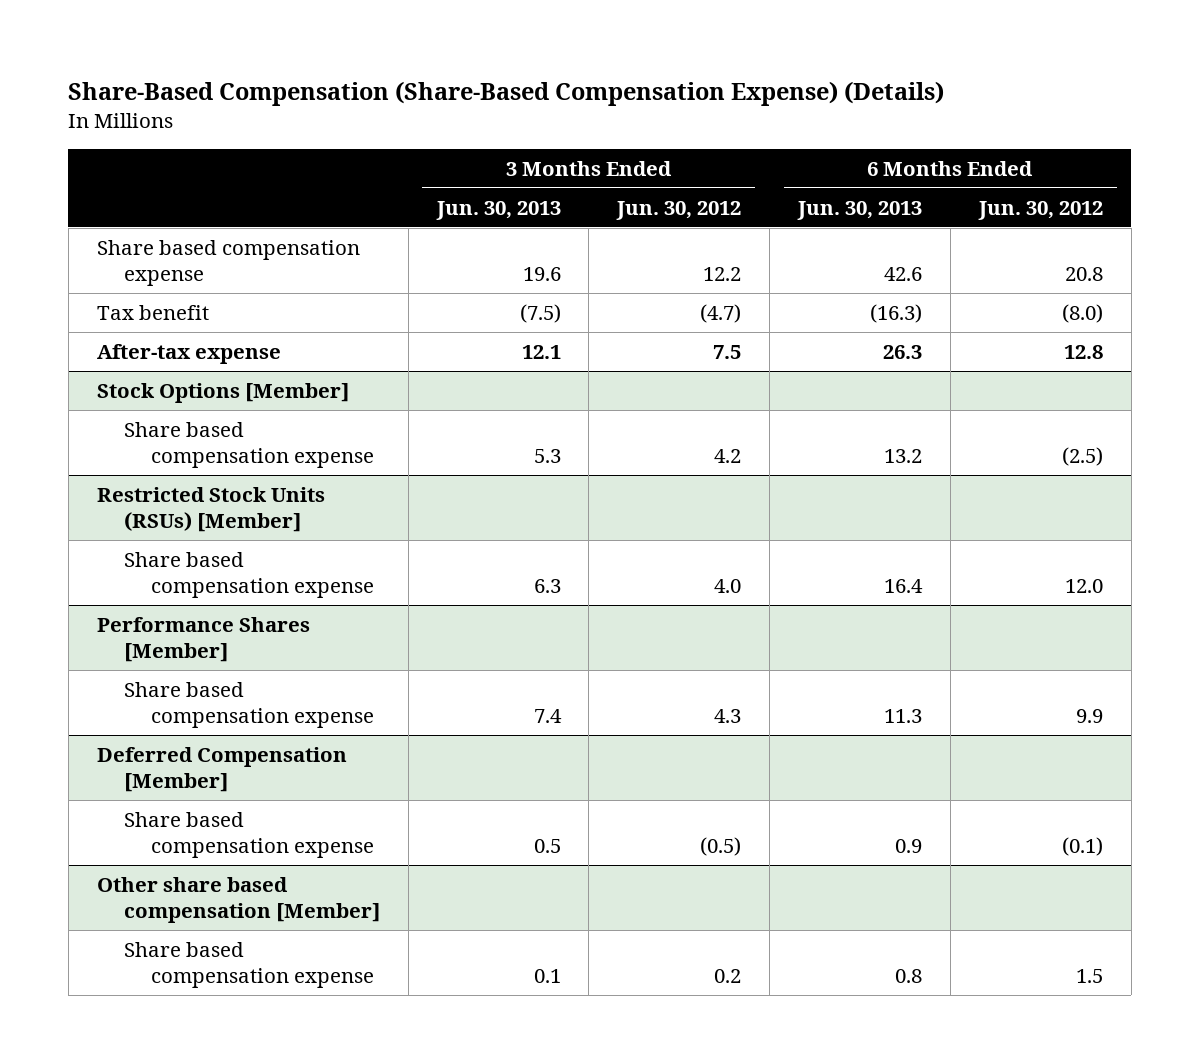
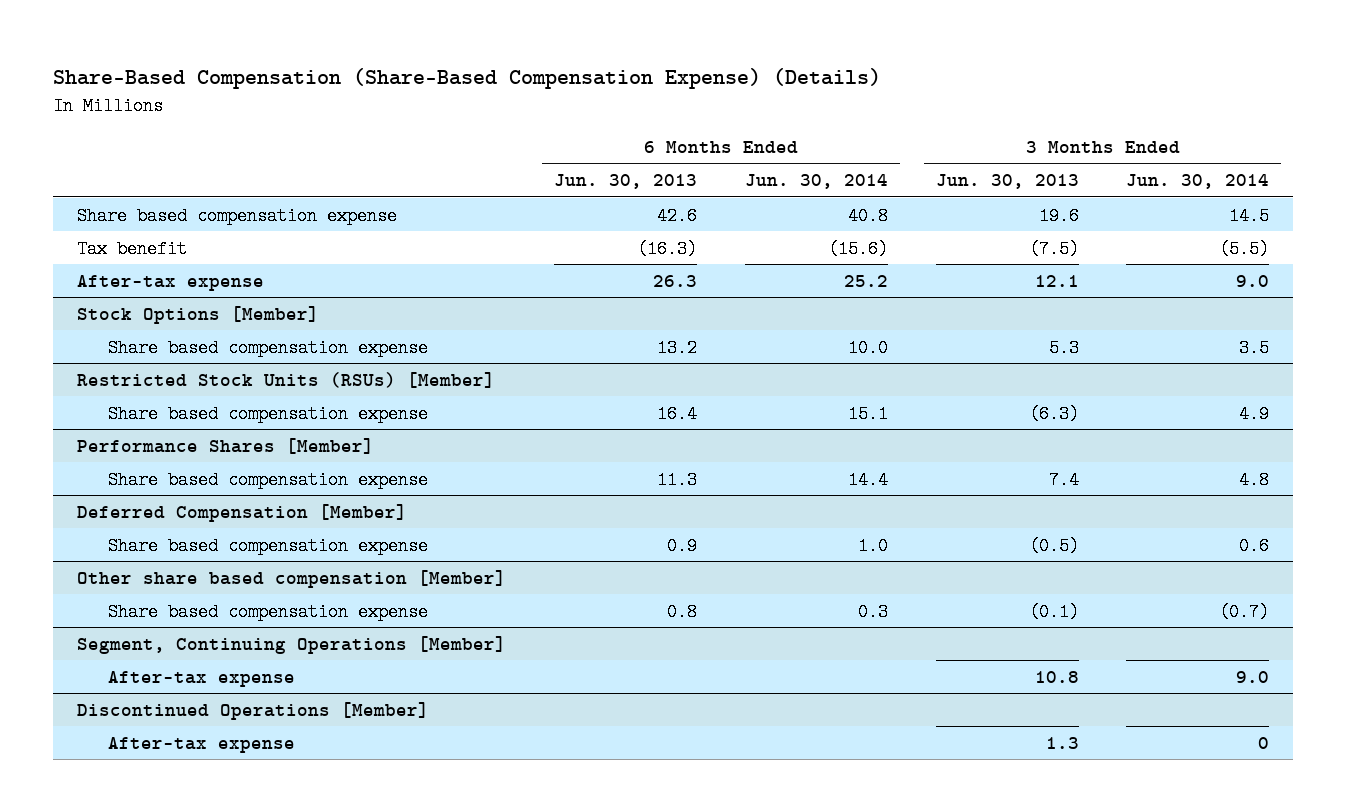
[616,200,742,220] Jun. 30, 2012 -> none
[977,200,1103,220] Jun. 30, 2012 -> none
none -> [744,174,888,190] Jun. 30, 2014
none -> [1126,174,1270,190] Jun. 30, 2014
[533,578,561,593] 6.3 -> [1028,404,1079,423] (6.3)
[533,838,561,853] 0.5 -> [1028,536,1079,555] (0.5)
[533,968,561,983] 0.1 -> [1028,602,1079,621] (0.1)
none -> [77,635,507,654] Segment, Continuing Operations [Member]
none -> [108,670,296,687] After-tax expense
none -> [77,701,430,720] Discontinued Operations [Member]
none -> [108,736,296,753] After-tax expense

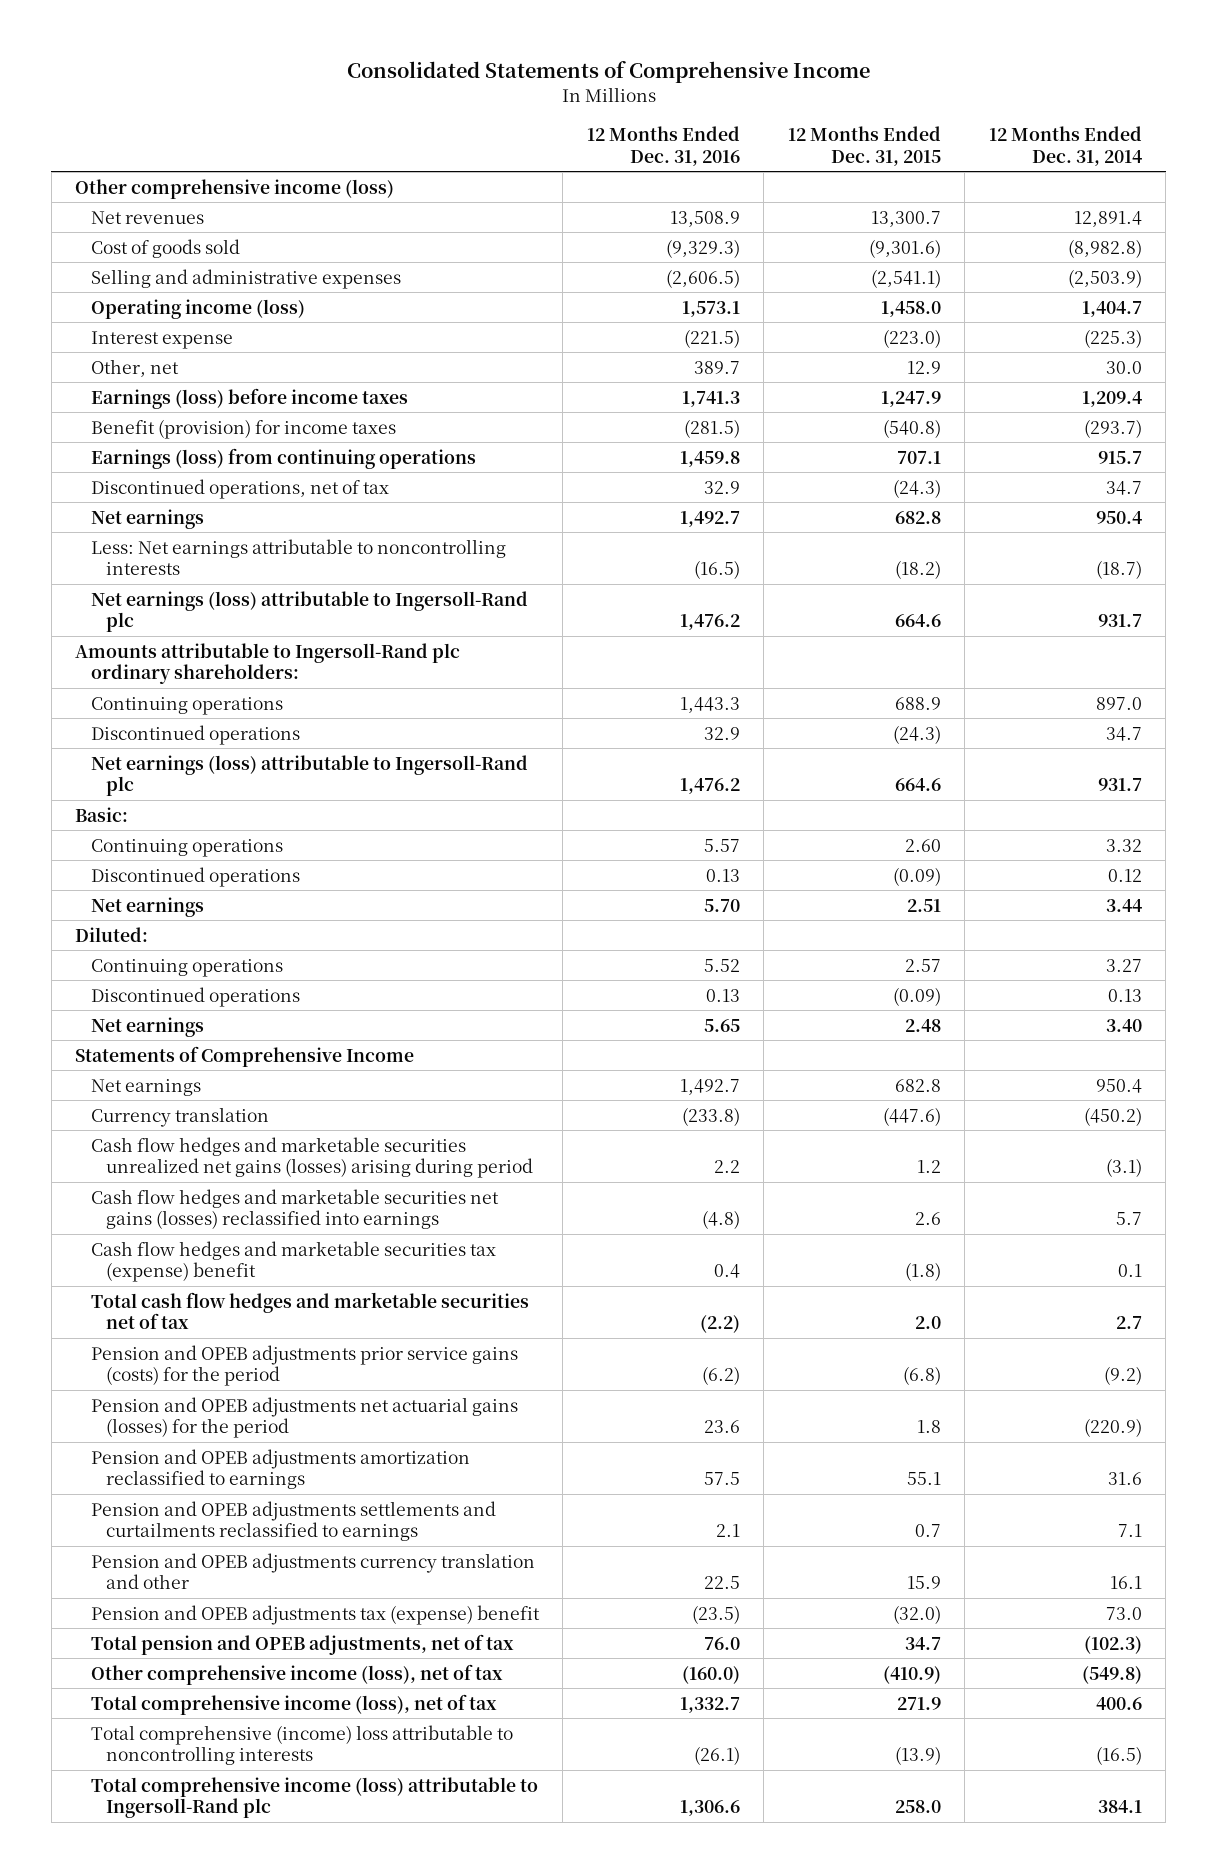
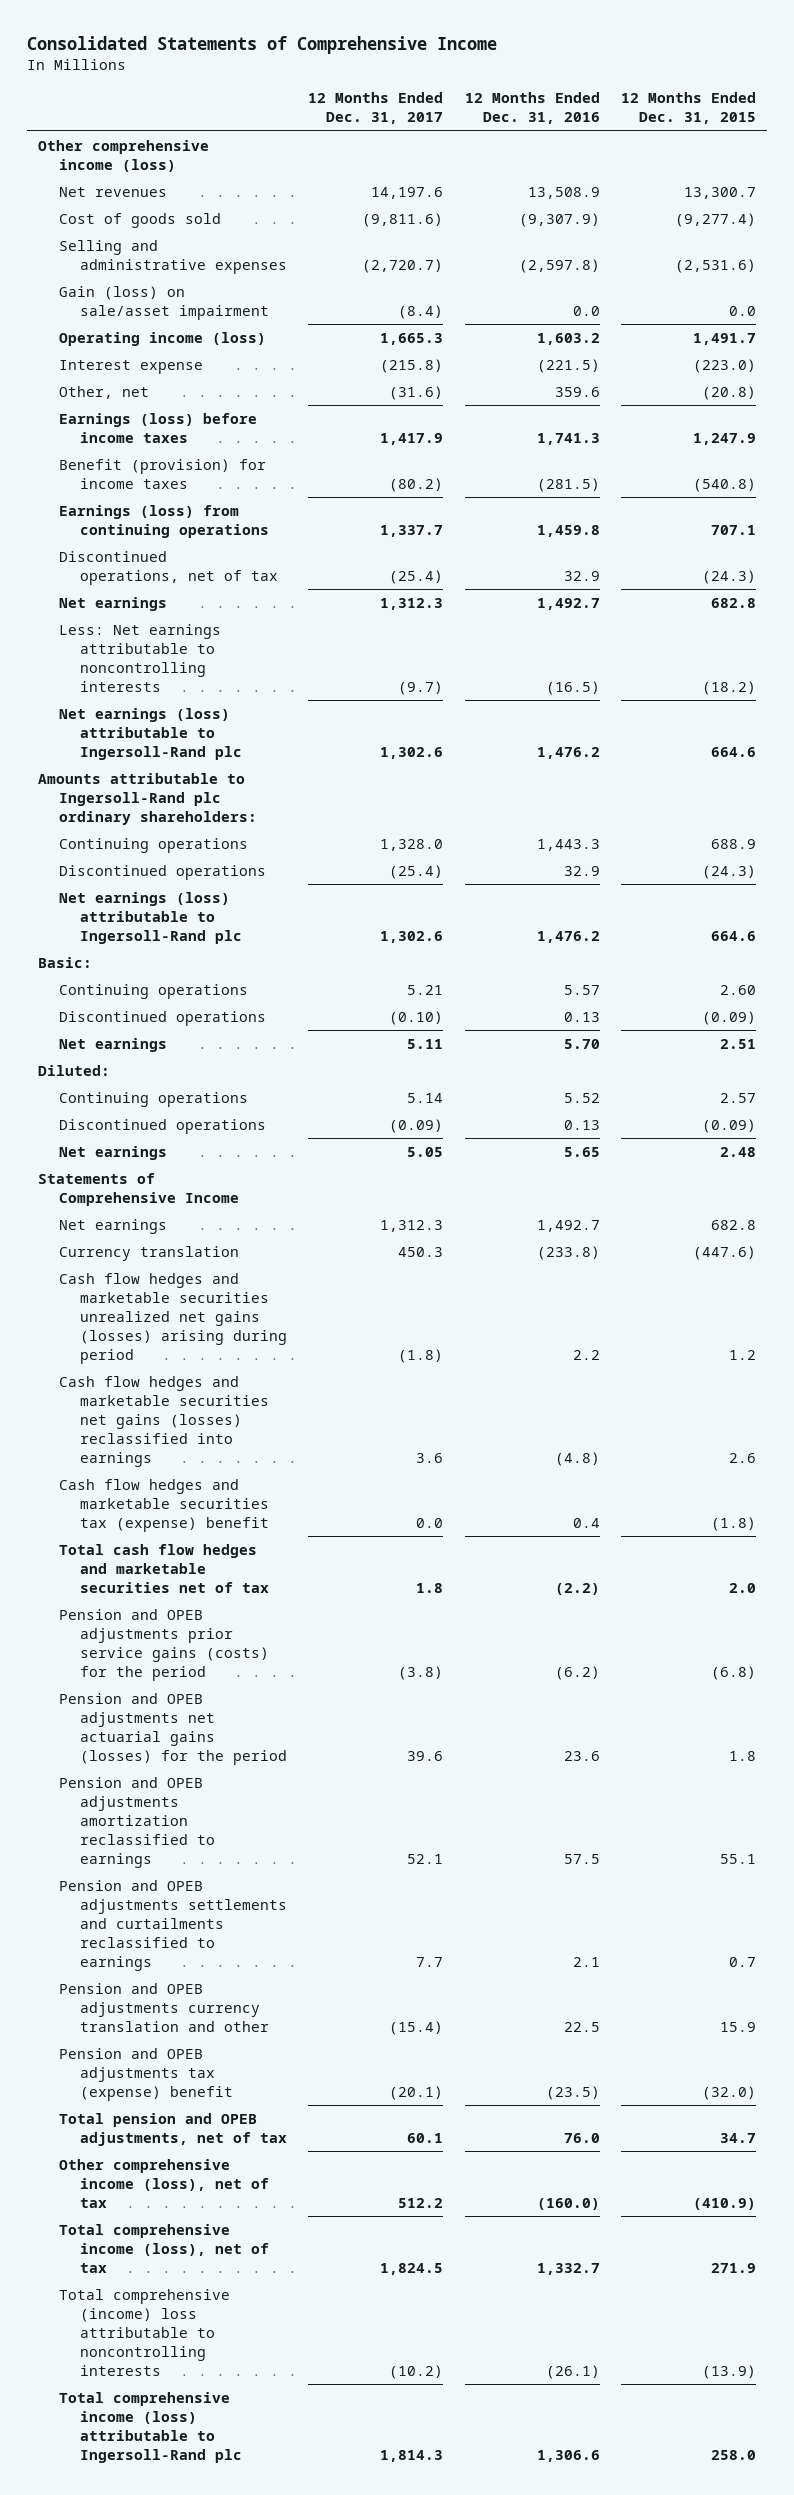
[988,126,1142,166] 12 Months Ended Dec. 31, 2014 -> none
none -> [308,92,444,125] 12 Months Ended Dec. 31, 2017
[665,238,740,258] (9,329.3) -> [518,212,600,227] (9,307.9)
[868,238,941,258] (9,301.6) -> [675,212,757,227] (9,277.4)
[665,268,740,288] (2,606.5) -> [518,258,600,273] (2,597.8)
[870,268,941,288] (2,541.1) -> [675,258,757,273] (2,531.6)
none -> [58,285,269,320] Gain (loss) on sale/asset impairment
[681,300,740,317] 1,573.1 -> [536,332,600,345] 1,603.2
[880,300,941,317] 1,458.0 -> [693,332,757,345] 1,491.7
[693,360,740,374] 389.7 -> [554,386,600,397] 359.6
[906,360,941,374] 12.9 -> [702,385,757,400] (20.8)

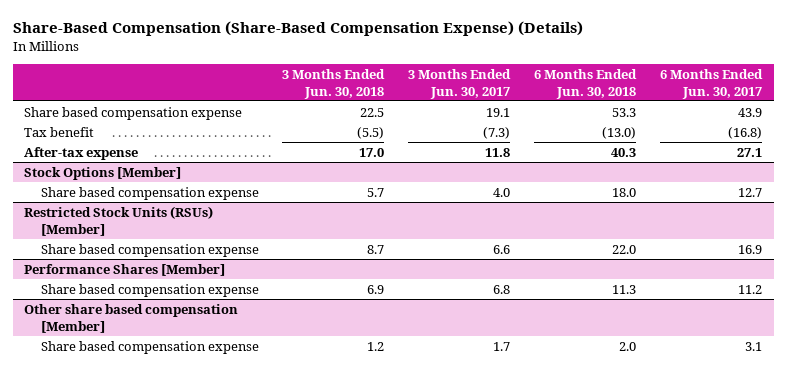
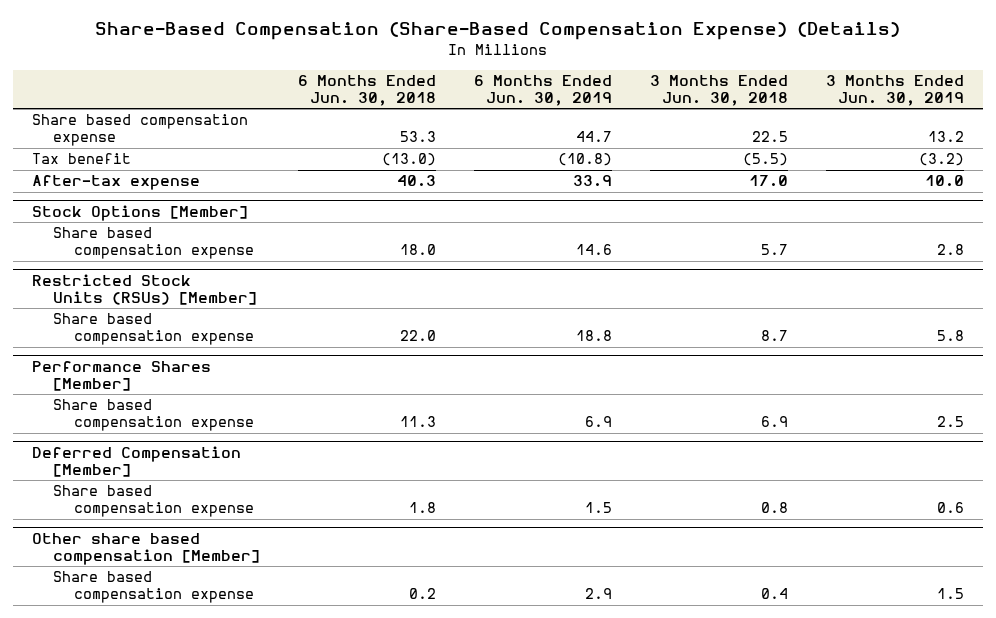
[408,68,512,99] 3 Months Ended Jun. 30, 2017 -> none
[659,68,763,99] 6 Months Ended Jun. 30, 2017 -> none
none -> [474,75,613,107] 6 Months Ended Jun. 30, 2019
none -> [826,75,965,107] 3 Months Ended Jun. 30, 2019
none -> [31,445,241,477] Deferred Compensation [Member]
none -> [53,485,255,518] Share based compensation expense
[367,341,385,351] 1.2 -> [761,588,789,600] 0.4
[619,341,637,351] 2.0 -> [409,588,437,600] 0.2

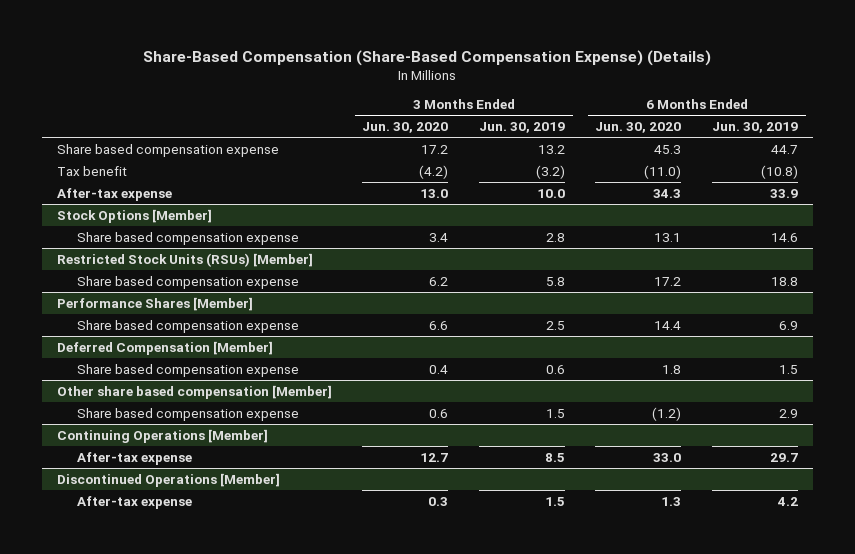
[298,75,437,107] 6 Months Ended Jun. 30, 2018 -> none
[650,75,789,107] 3 Months Ended Jun. 30, 2018 -> none
none -> [362,122,449,134] Jun. 30, 2020
none -> [595,122,682,134] Jun. 30, 2020
none -> [56,428,268,443] Continuing Operations [Member]
none -> [76,451,192,465] After-tax expense
none -> [56,472,280,487] Discontinued Operations [Member]
none -> [76,495,192,509] After-tax expense

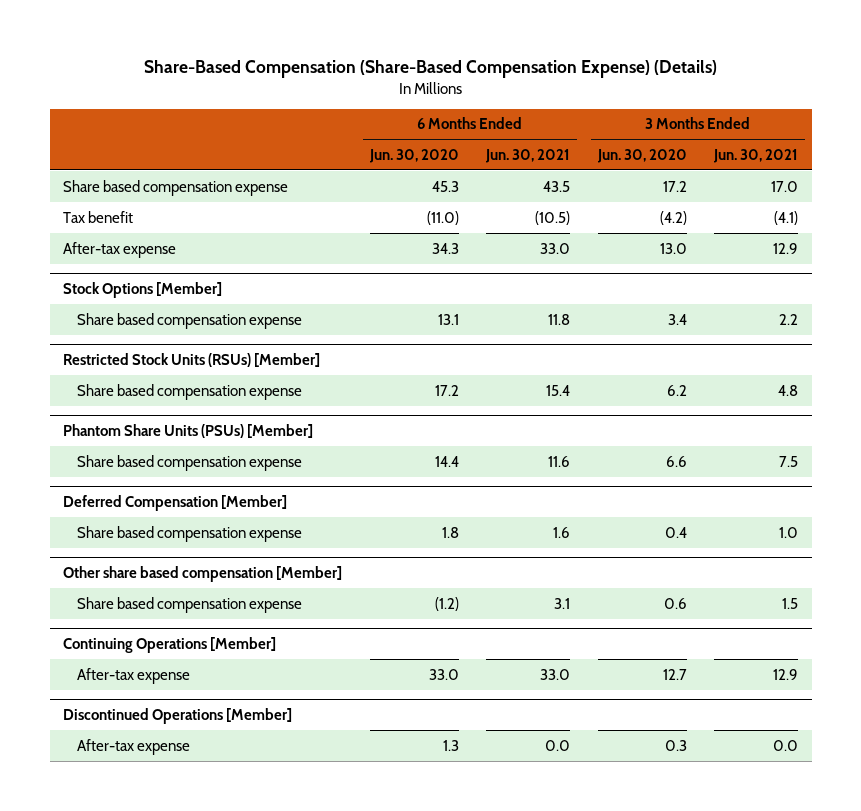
[478,122,565,134] Jun. 30, 2019 -> none
[711,122,798,134] Jun. 30, 2019 -> none
none -> [485,148,571,163] Jun. 30, 2021
none -> [712,148,798,163] Jun. 30, 2021
[56,296,253,311] Performance Shares [Member] -> [63,423,314,438] Phantom Share Units (PSUs) [Member]

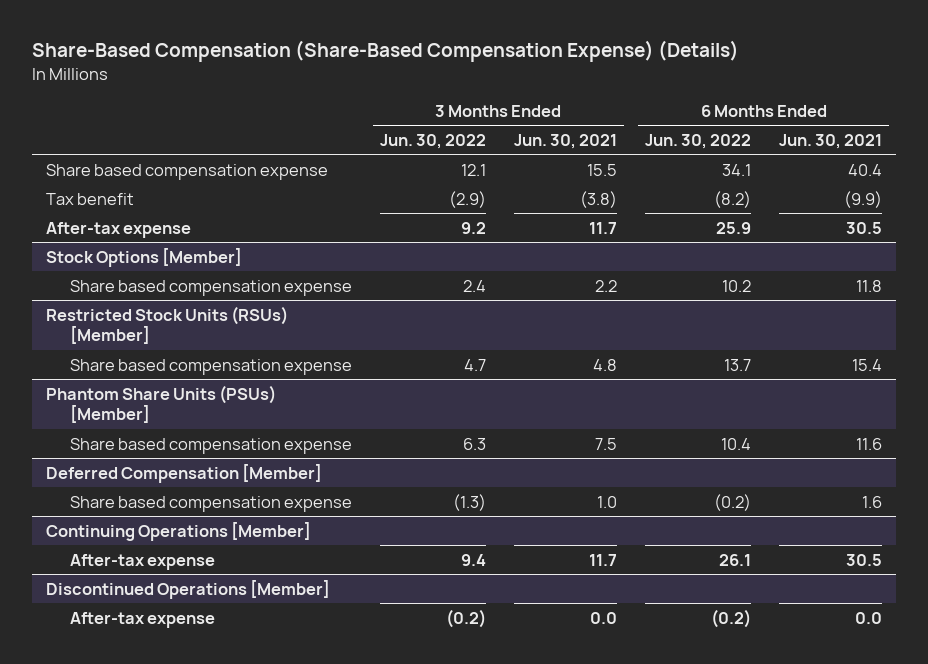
[368,148,459,163] Jun. 30, 2020 -> none
[596,148,687,163] Jun. 30, 2020 -> none
none -> [379,134,486,150] Jun. 30, 2022
none -> [645,134,752,150] Jun. 30, 2022
[543,180,571,192] 43.5 -> [848,163,883,176] 40.4
[770,180,798,192] 17.0 -> [587,163,618,176] 15.5
[535,210,571,225] (10.5) -> [844,190,883,208] (9.9)
[773,210,798,225] (4.1) -> [580,190,618,208] (3.8)
[540,242,571,254] 33.0 -> [846,221,883,234] 30.5
[772,242,798,254] 12.9 -> [589,221,618,234] 11.7
[63,565,343,582] Other share based compensation [Member] -> none
[76,596,302,613] Share based compensation expense -> none
[540,668,571,680] 33.0 -> [846,553,883,566] 30.5
[772,668,798,680] 12.9 -> [589,553,618,566] 11.7

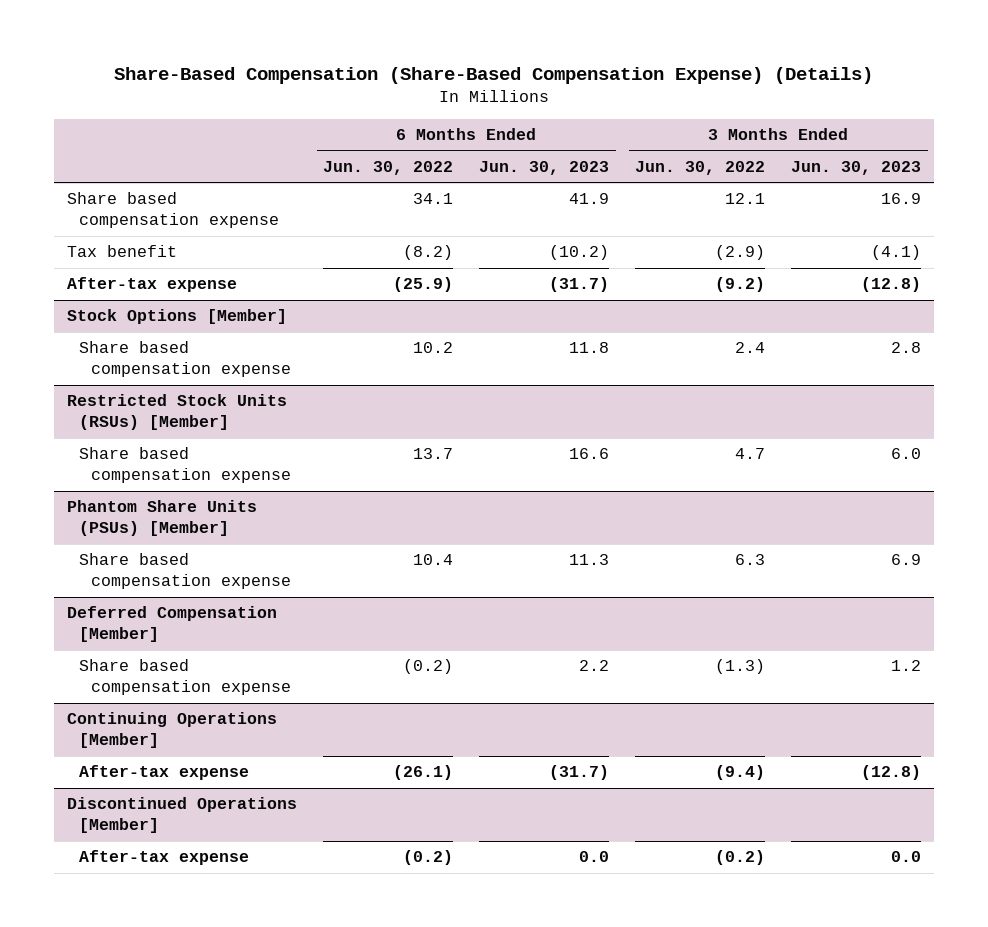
[514,134,618,150] Jun. 30, 2021 -> none
[779,134,883,150] Jun. 30, 2021 -> none
none -> [479,160,610,175] Jun. 30, 2023
none -> [791,160,922,175] Jun. 30, 2023
[460,221,486,234] 9.2 -> [715,277,766,293] (9.2)
[716,221,752,234] 25.9 -> [393,277,454,293] (25.9)
[460,553,486,566] 9.4 -> [715,765,766,781] (9.4)
[719,553,752,566] 26.1 -> [393,765,454,781] (26.1)

